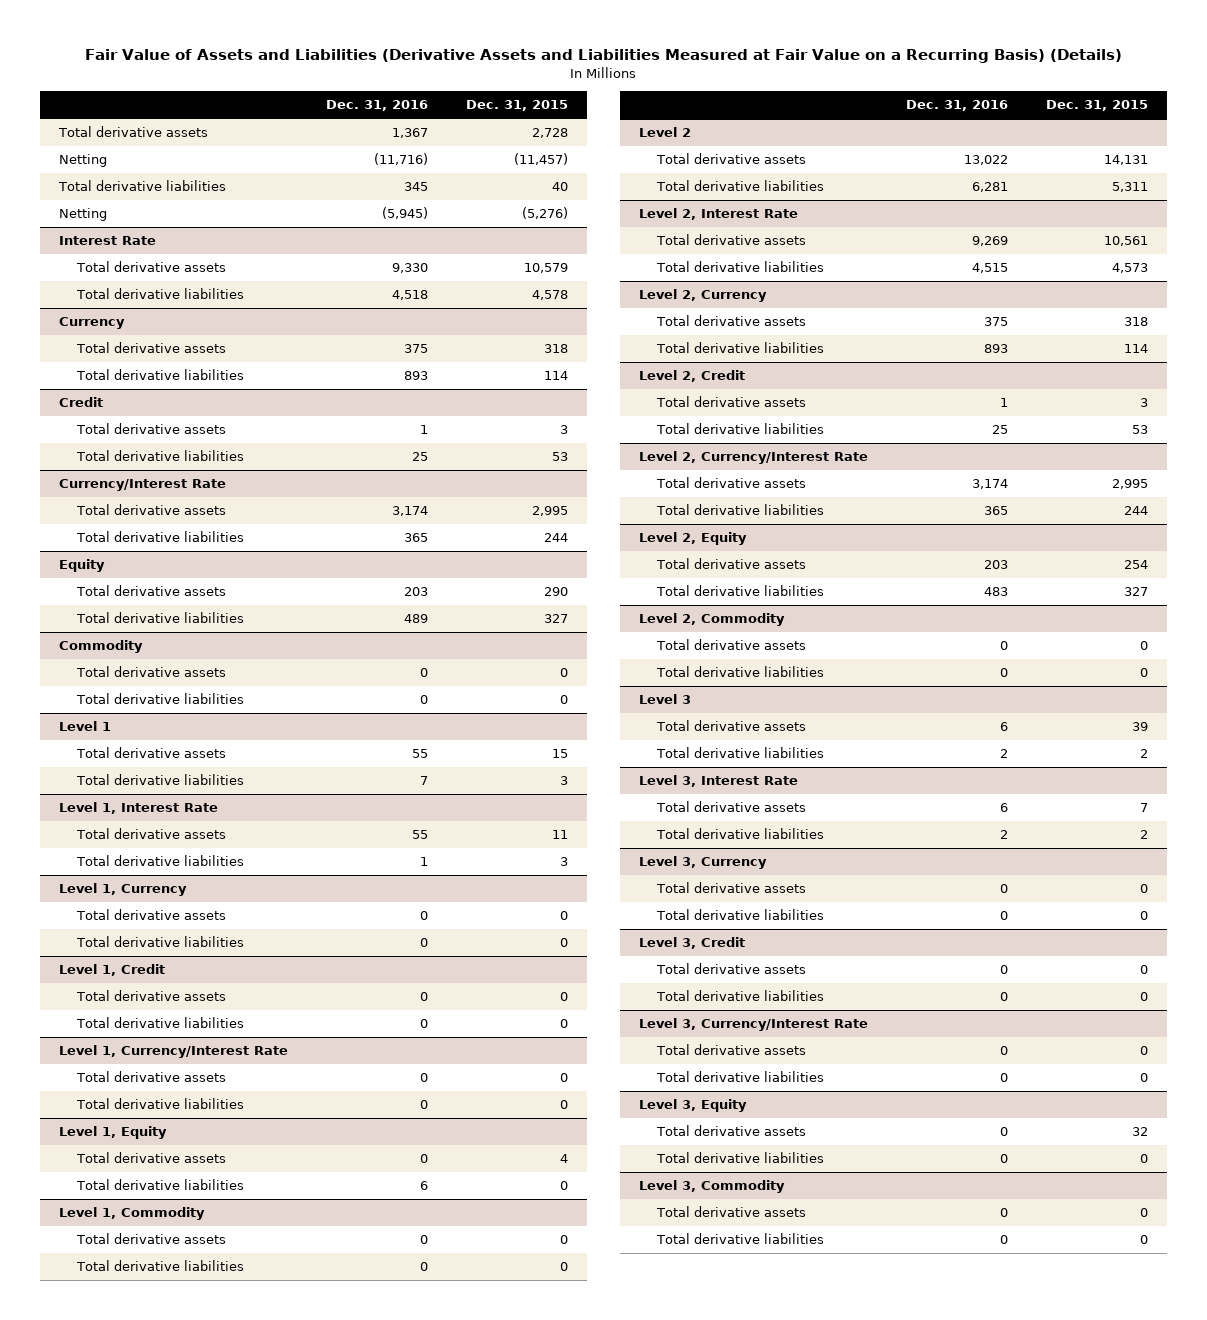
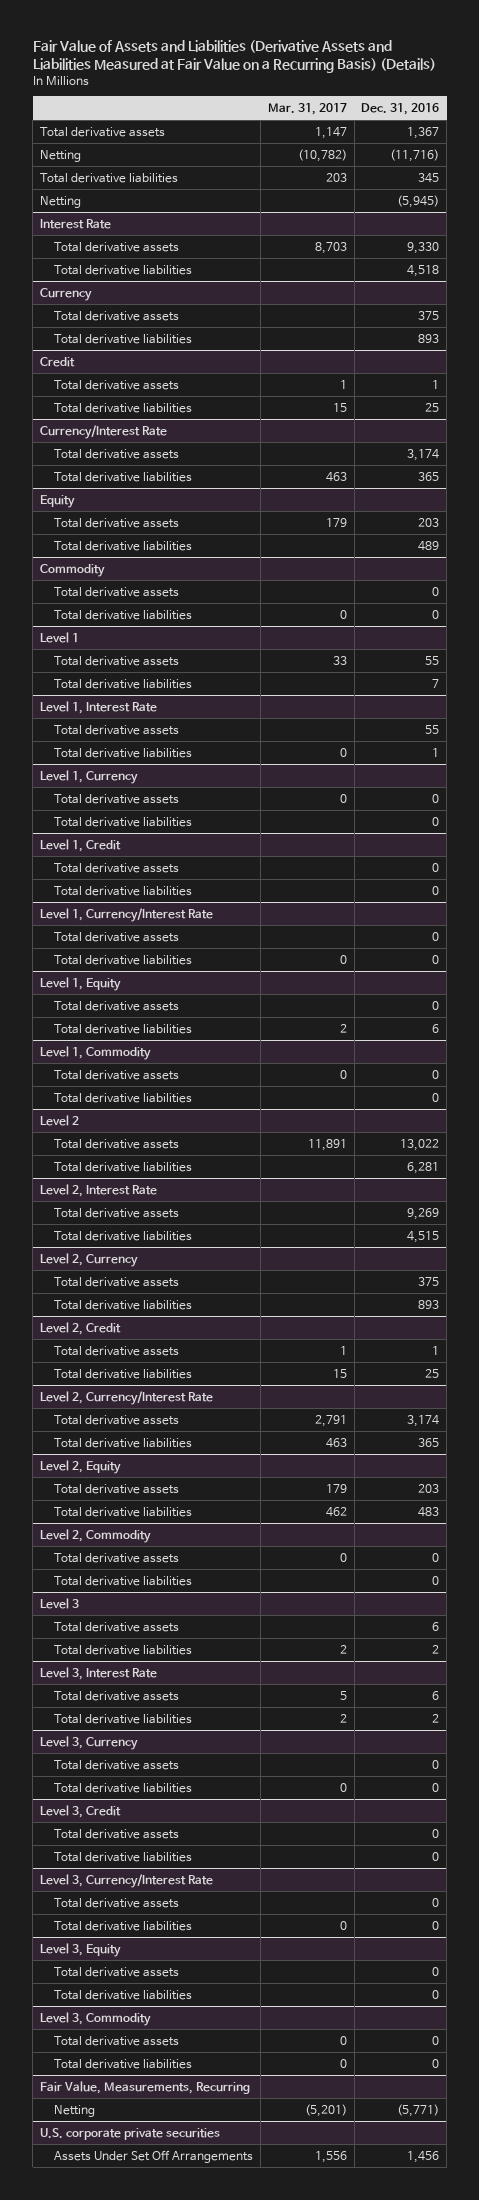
[466,100,569,112] Dec. 31, 2015 -> none
none -> [267,102,347,115] Mar. 31, 2017
none -> [39,2080,250,2094] Fair Value, Measurements, Recurring
none -> [54,2104,96,2117] Netting
none -> [39,2127,220,2140] U.S. corporate private securities
none -> [54,2149,254,2163] Assets Under Set Off Arrangements

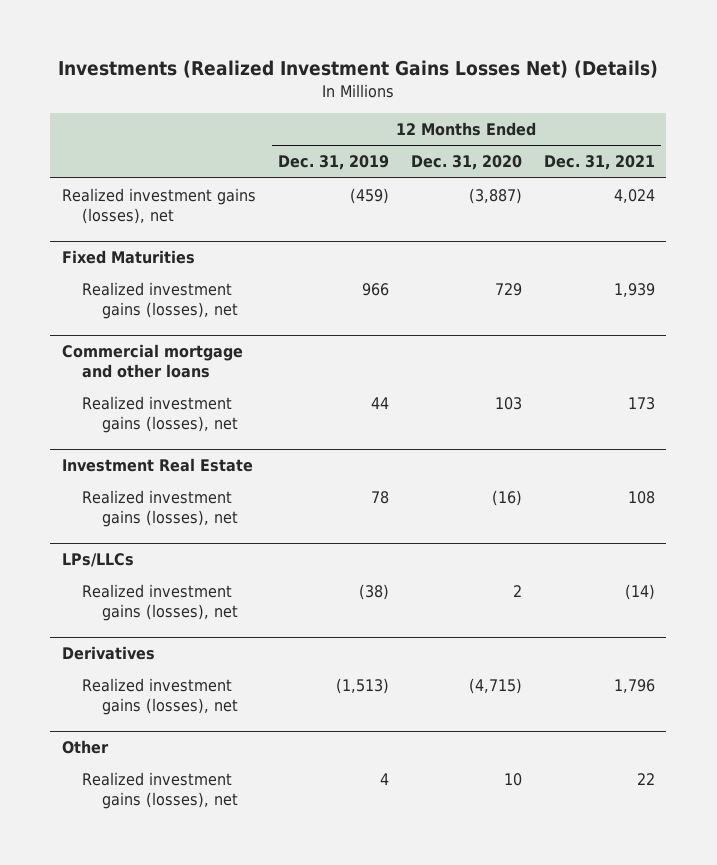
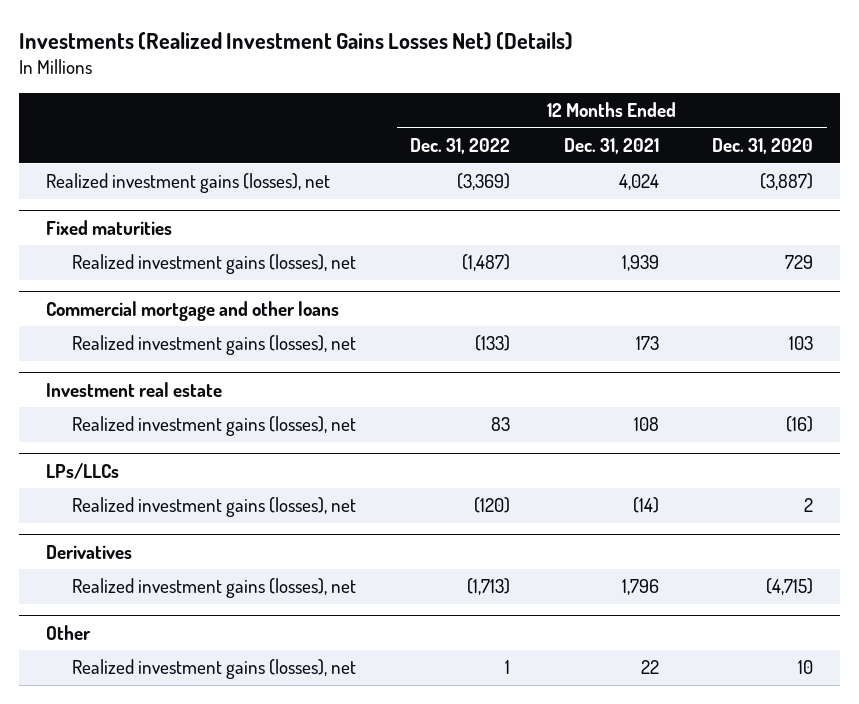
[277,155,389,171] Dec. 31, 2019 -> none
none -> [410,138,511,155] Dec. 31, 2022
[61,249,195,264] Fixed Maturities -> [46,219,173,235] Fixed maturities
[61,457,253,472] Investment Real Estate -> [46,381,223,397] Investment real estate

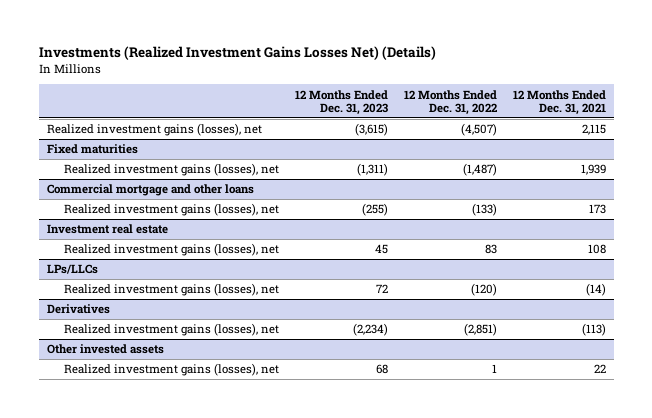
[712,138,814,155] Dec. 31, 2020 -> none
none -> [294,89,388,116] 12 Months Ended Dec. 31, 2023
[457,173,511,191] (3,369) -> [460,123,497,137] (4,507)
[618,174,659,191] 4,024 -> [581,124,606,136] 2,115
[467,578,511,596] (1,713) -> [463,323,497,337] (2,851)
[621,579,659,596] 1,796 -> [581,323,606,337] (113)
[46,624,92,640] Other -> [46,344,164,355] Other invested assets

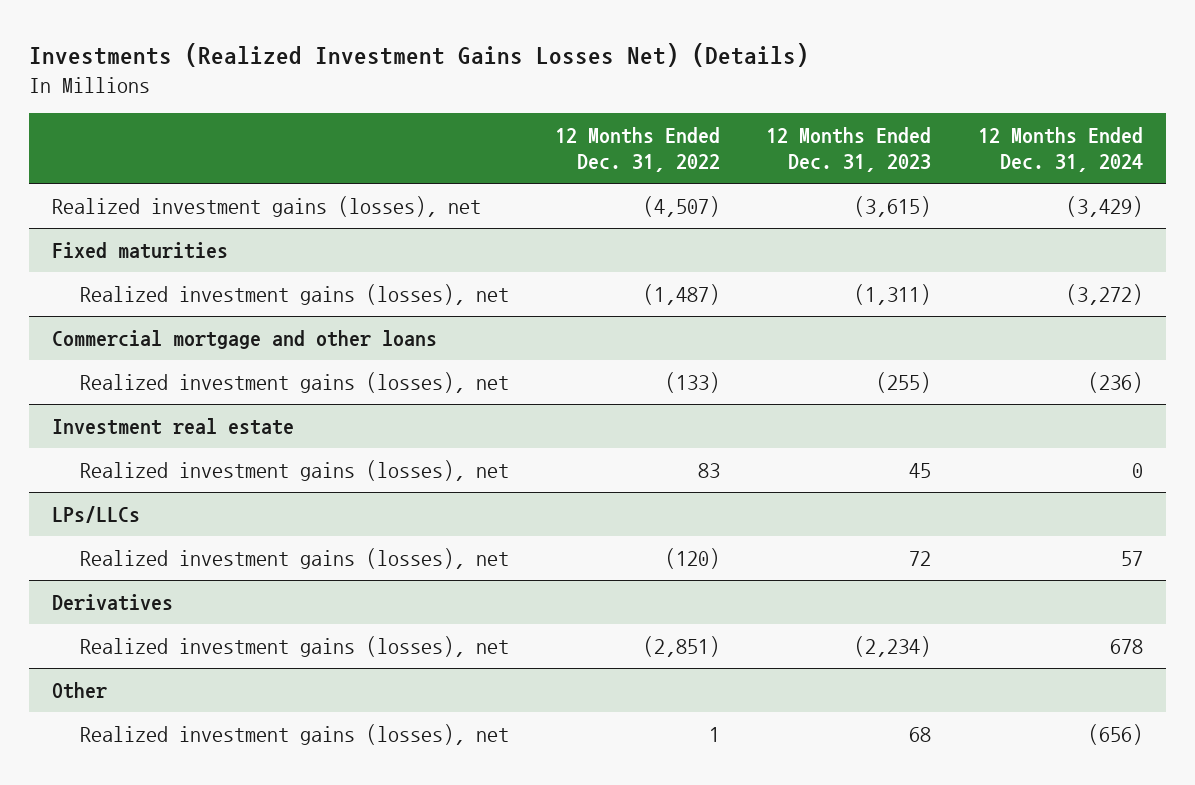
[512,89,606,116] 12 Months Ended Dec. 31, 2021 -> none
none -> [977,126,1143,173] 12 Months Ended Dec. 31, 2024
[46,344,164,355] Other invested assets -> [52,681,108,699] Other

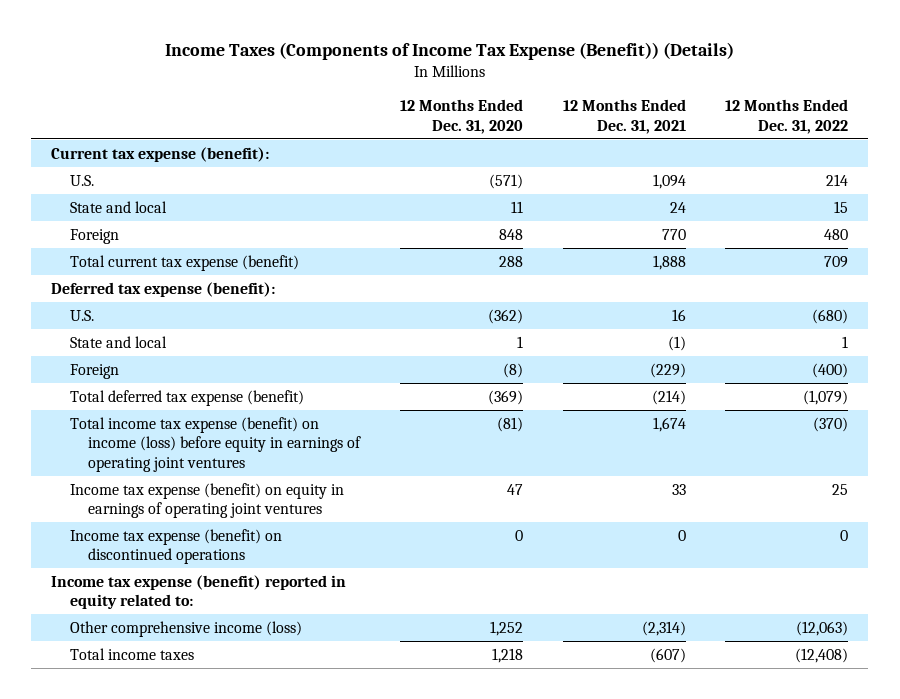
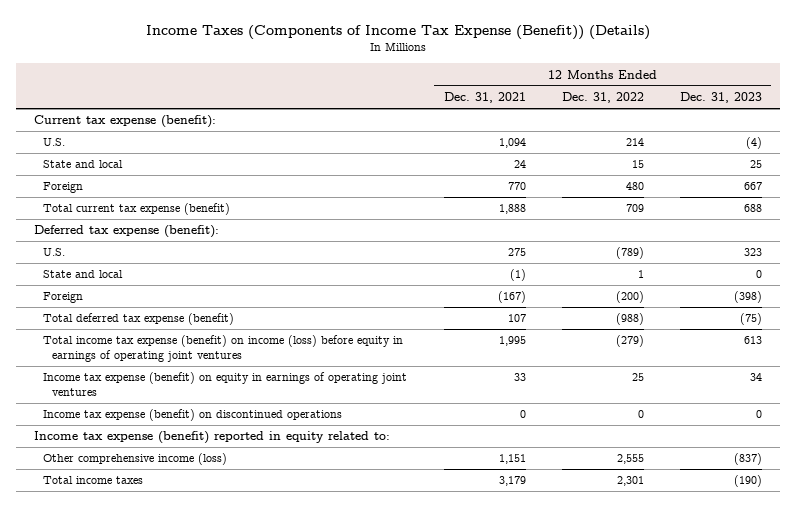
[399,99,523,134] 12 Months Ended Dec. 31, 2020 -> none
none -> [679,92,762,104] Dec. 31, 2023
[671,308,686,321] 16 -> [507,248,526,257] 275
[812,308,849,324] (680) -> [615,247,644,260] (789)
[649,362,686,378] (229) -> [497,291,526,304] (167)
[812,362,849,378] (400) -> [615,291,644,304] (200)
[651,389,686,405] (214) -> [507,314,526,323] 107
[803,389,849,405] (1,079) -> [615,313,644,326] (988)
[652,416,686,432] 1,674 -> [498,336,526,347] 1,995
[813,416,849,432] (370) -> [615,335,644,348] (279)
[641,620,686,636] (2,314) -> [498,454,526,465] 1,151
[796,620,849,636] (12,063) -> [616,454,644,465] 2,555
[649,647,686,663] (607) -> [498,476,526,487] 3,179
[795,647,849,663] (12,408) -> [616,476,644,487] 2,301

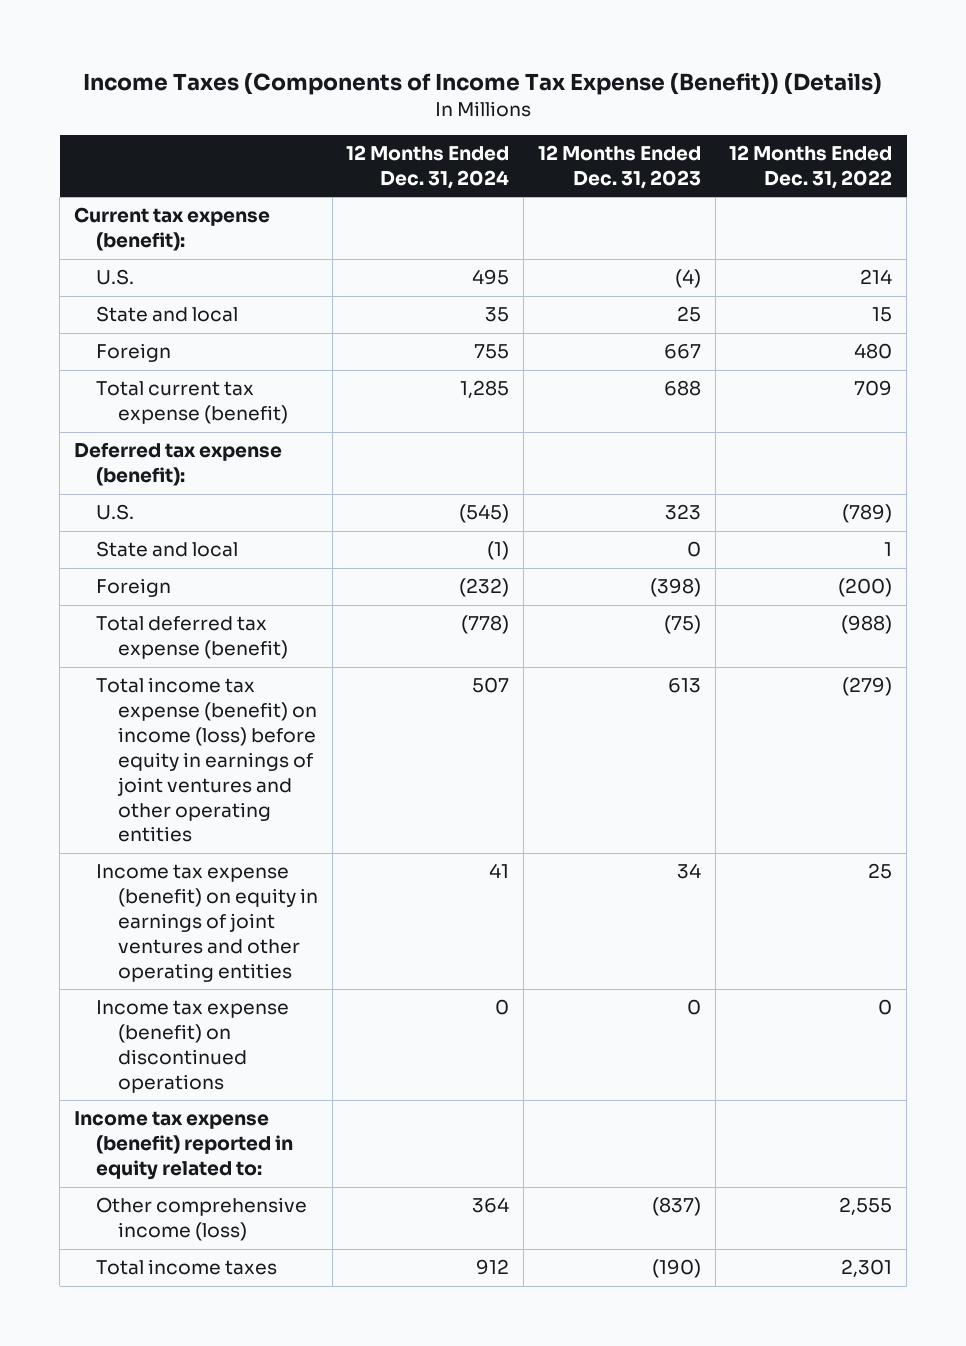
[443,92,526,104] Dec. 31, 2021 -> none
none -> [346,145,510,190] 12 Months Ended Dec. 31, 2024
[43,335,404,363] Total income tax expense (benefit) on income (loss) before equity in earnings of operating joint ventures -> [95,677,317,843] Total income tax expense (benefit) on income (loss) before equity in earnings of joint ventures and other operating entities
[43,372,408,397] Income tax expense (benefit) on equity in earnings of operating joint ventures -> [95,864,318,982] Income tax expense (benefit) on equity in earnings of joint ventures and other operating entities

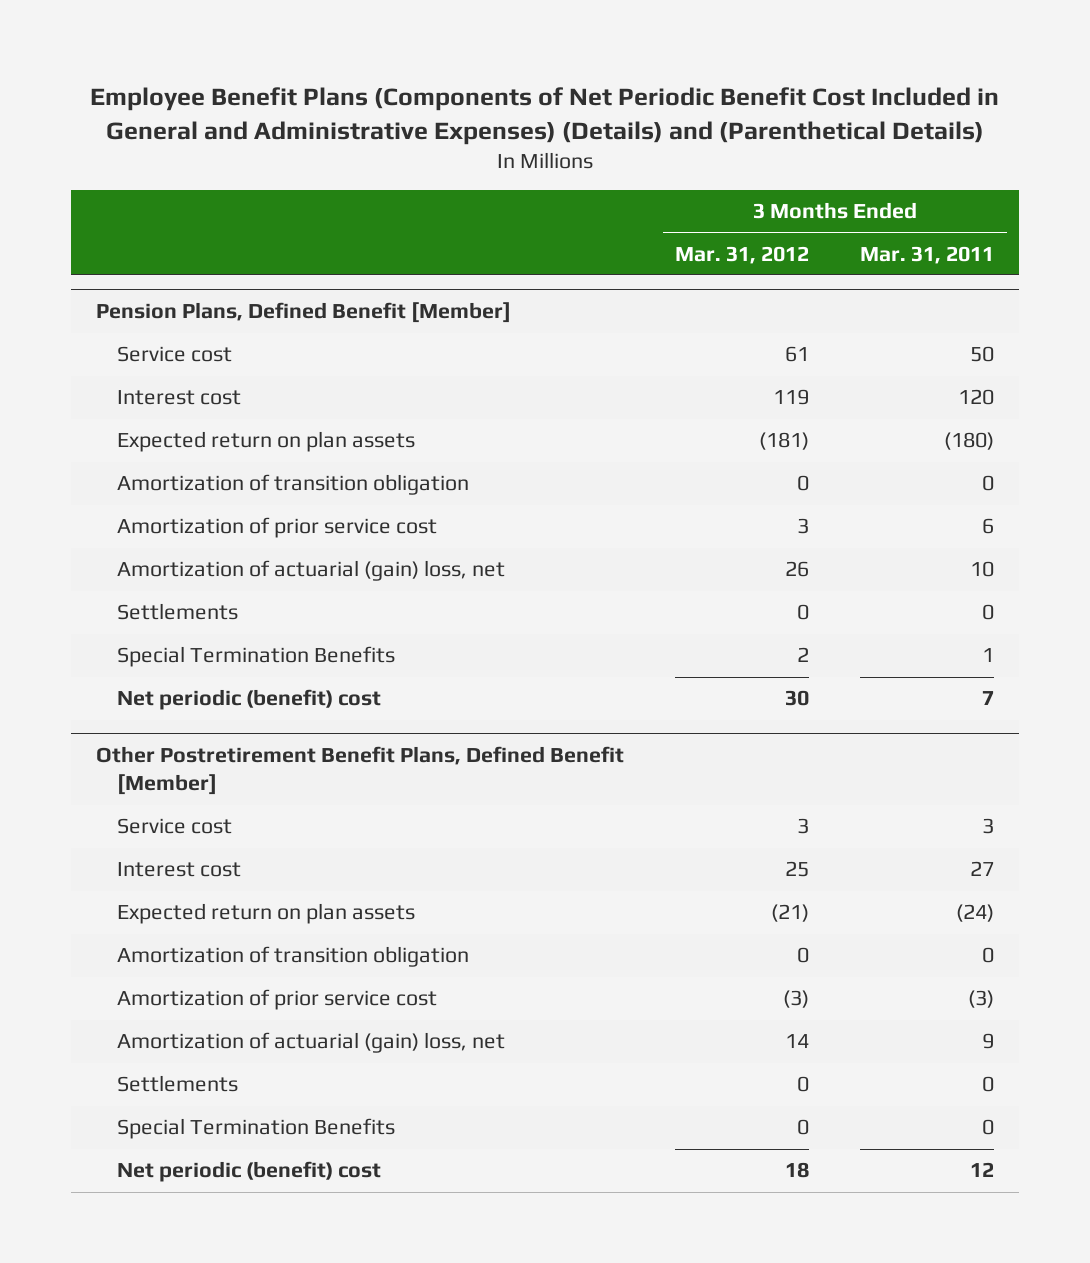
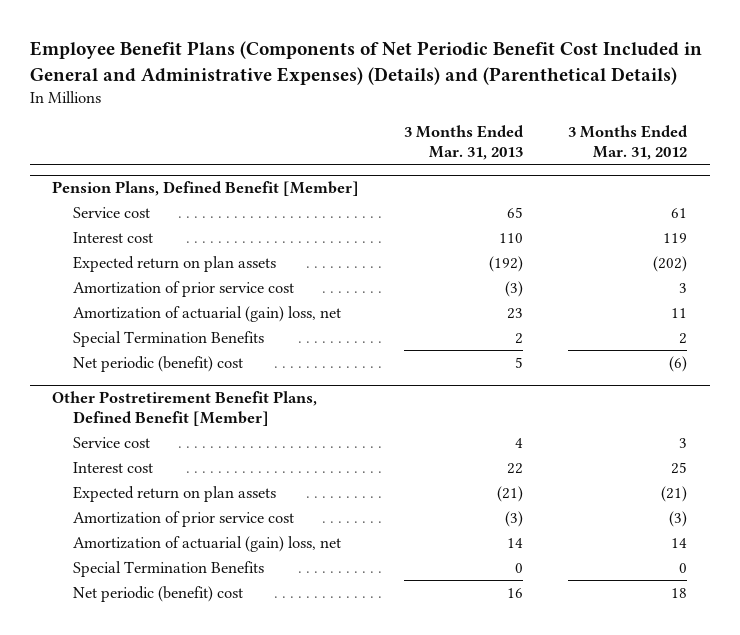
[859,245,994,264] Mar. 31, 2011 -> none
none -> [404,124,525,161] 3 Months Ended Mar. 31, 2013
[117,474,470,496] Amortization of transition obligation -> none
[759,432,810,451] (181) -> [653,255,688,272] (202)
[117,603,239,621] Settlements -> none
[785,561,810,578] 26 -> [671,307,688,318] 11
[785,690,810,707] 30 -> [669,355,688,372] (6)
[117,946,470,968] Amortization of transition obligation -> none
[117,1075,239,1093] Settlements -> none

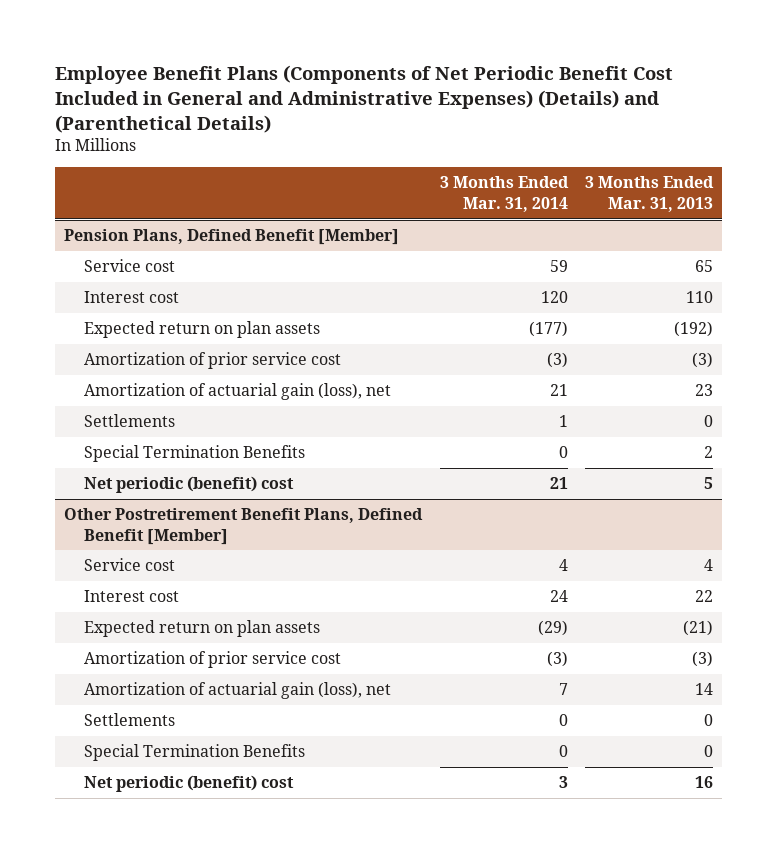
[568,124,689,161] 3 Months Ended Mar. 31, 2012 -> none
none -> [439,176,569,212] 3 Months Ended Mar. 31, 2014
[73,305,342,322] Amortization of actuarial (gain) loss, net -> [84,383,392,401] Amortization of actuarial gain (loss), net
none -> [84,414,176,428] Settlements
[73,535,342,552] Amortization of actuarial (gain) loss, net -> [84,682,392,700] Amortization of actuarial gain (loss), net
none -> [84,713,176,727] Settlements

